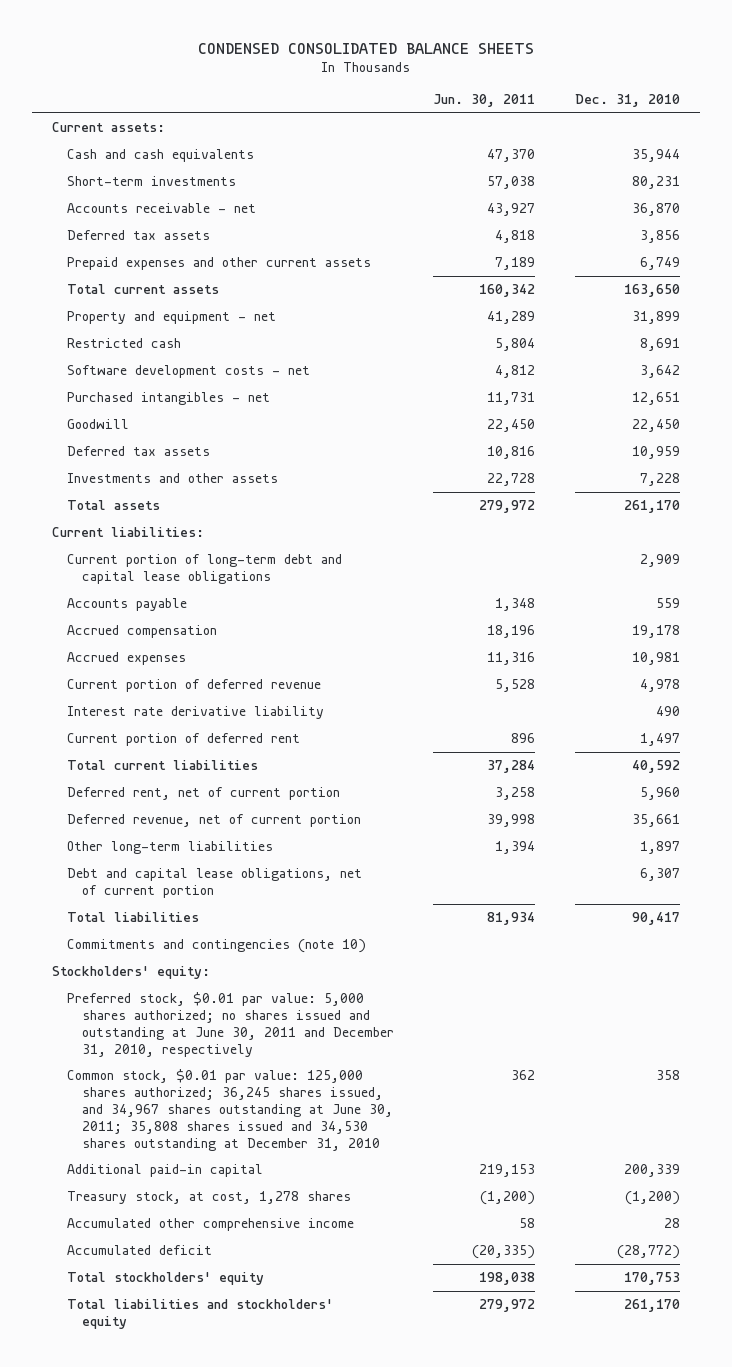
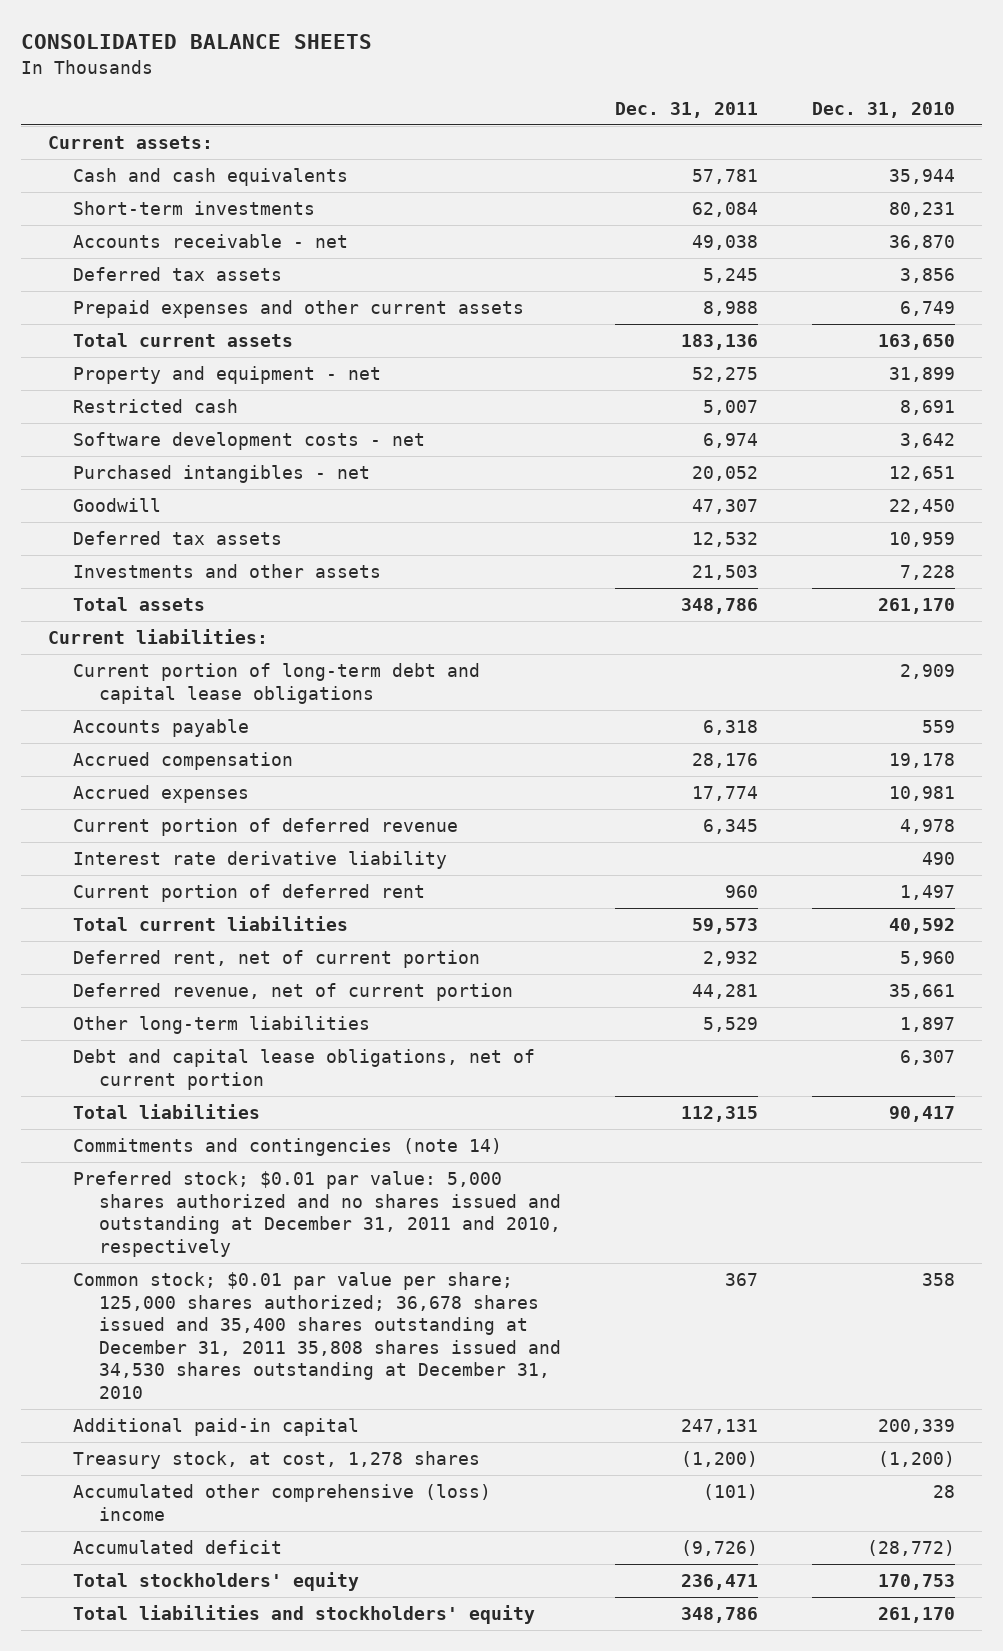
[197,42,534,54] CONDENSED CONSOLIDATED BALANCE SHEETS -> [21,34,373,50] CONSOLIDATED BALANCE SHEETS
[433,94,536,108] Jun. 30, 2011 -> none
none -> [614,101,758,118] Dec. 31, 2011
[52,966,211,980] Stockholders' equity: -> none
[67,939,367,954] Commitments and contingencies (note 10) -> [73,1138,503,1157] Commitments and contingencies (note 14)
[67,992,394,1057] Preferred stock, $0.01 par value: 5,000 shares authorized; no shares issued and outstanding at June 30, 2011 and December 31, 2010, respectively -> [73,1171,561,1257] Preferred stock; $0.01 par value: 5,000 shares authorized and no shares issued and outstanding at December 31, 2011 and 2010, respectively
[67,1069,393,1151] Common stock, $0.01 par value: 125,000 shares authorized; 36,245 shares issued, and 34,967 shares outstanding at June 30, 2011; 35,808 shares issued and 34,530 shares outstanding at December 31, 2010 -> [73,1272,561,1399] Common stock; $0.01 par value per share; 125,000 shares authorized; 36,678 shares issued and 35,400 shares outstanding at December 31, 2011 35,808 shares issued and 34,530 shares outstanding at December 31, 2010
[67,1218,355,1232] Accumulated other comprehensive income -> [73,1484,492,1521] Accumulated other comprehensive (loss) income

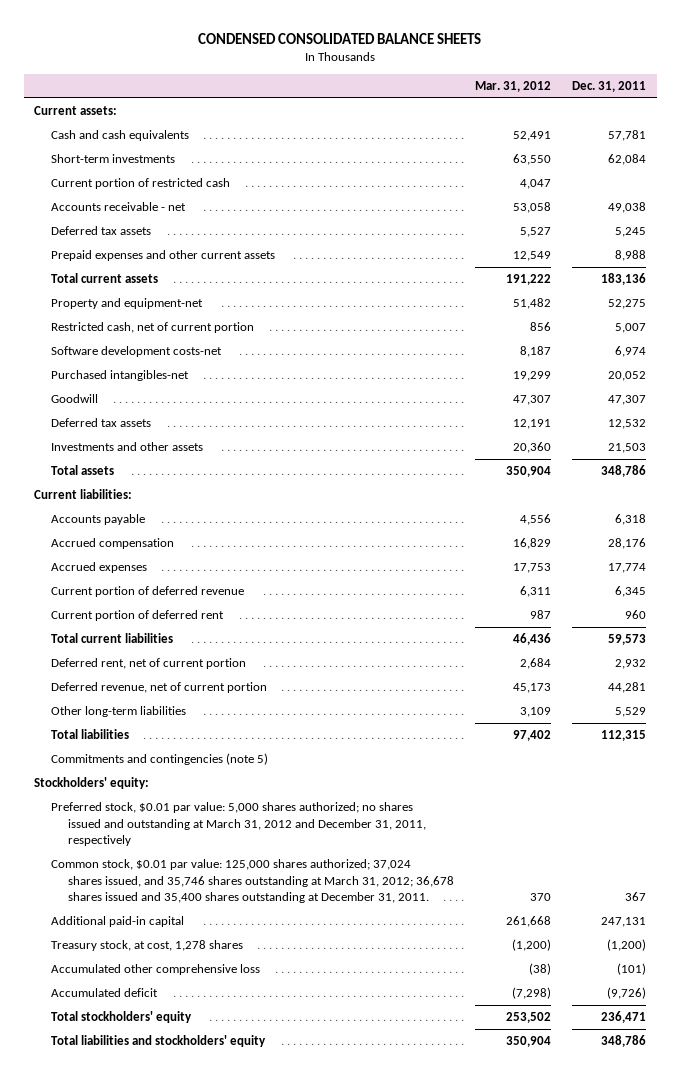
[21,34,373,50] CONSOLIDATED BALANCE SHEETS -> [198,32,482,44] CONDENSED CONSOLIDATED BALANCE SHEETS
[811,101,955,118] Dec. 31, 2010 -> none
none -> [475,81,552,93] Mar. 31, 2012
none -> [50,178,230,190] Current portion of restricted cash
[73,366,382,385] Property and equipment - net -> [50,298,203,310] Property and equipment-net
[73,399,239,414] Restricted cash -> [50,322,254,334] Restricted cash, net of current portion
[73,432,426,451] Software development costs - net -> [50,346,222,358] Software development costs-net
[73,465,371,484] Purchased intangibles - net -> [50,370,189,382] Purchased intangibles-net
[73,663,481,704] Current portion of long-term debt and capital lease obligations -> none
[73,851,448,870] Interest rate derivative liability -> none
[73,1049,536,1090] Debt and capital lease obligations, net of current portion -> none
[73,1138,503,1157] Commitments and contingencies (note 14) -> [50,753,268,766] Commitments and contingencies (note 5)
none -> [34,777,150,790] Stockholders' equity:
[73,1171,561,1257] Preferred stock; $0.01 par value: 5,000 shares authorized and no shares issued and outstanding at December 31, 2011 and 2010, respectively -> [50,802,426,847] Preferred stock, $0.01 par value: 5,000 shares authorized; no shares issued and outstanding at March 31, 2012 and December 31, 2011, respectively
[73,1272,561,1399] Common stock; $0.01 par value per share; 125,000 shares authorized; 36,678 shares issued and 35,400 shares outstanding at December 31, 2011 35,808 shares issued and 34,530 shares outstanding at December 31, 2010 -> [50,859,454,904] Common stock, $0.01 par value: 125,000 shares authorized; 37,024 shares issued, and 35,746 shares outstanding at March 31, 2012; 36,678 shares issued and 35,400 shares outstanding at December 31, 2011.
[73,1484,492,1521] Accumulated other comprehensive (loss) income -> [50,964,260,976] Accumulated other comprehensive loss

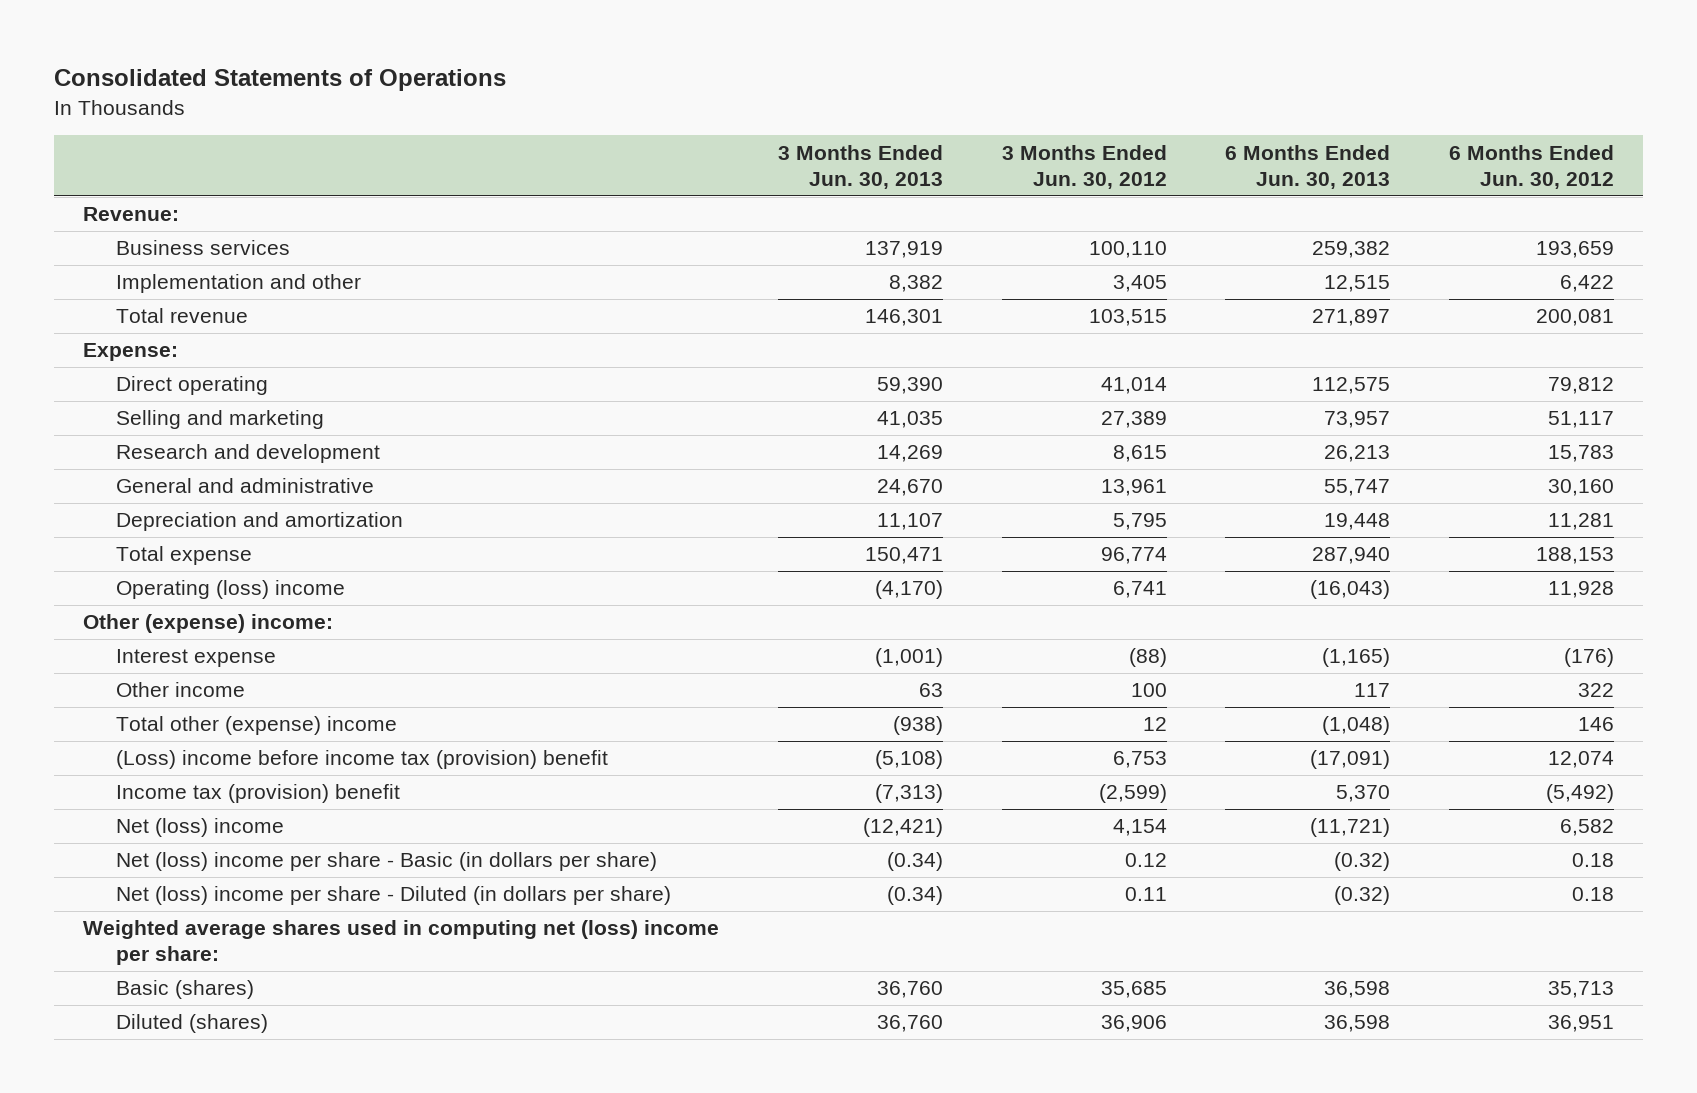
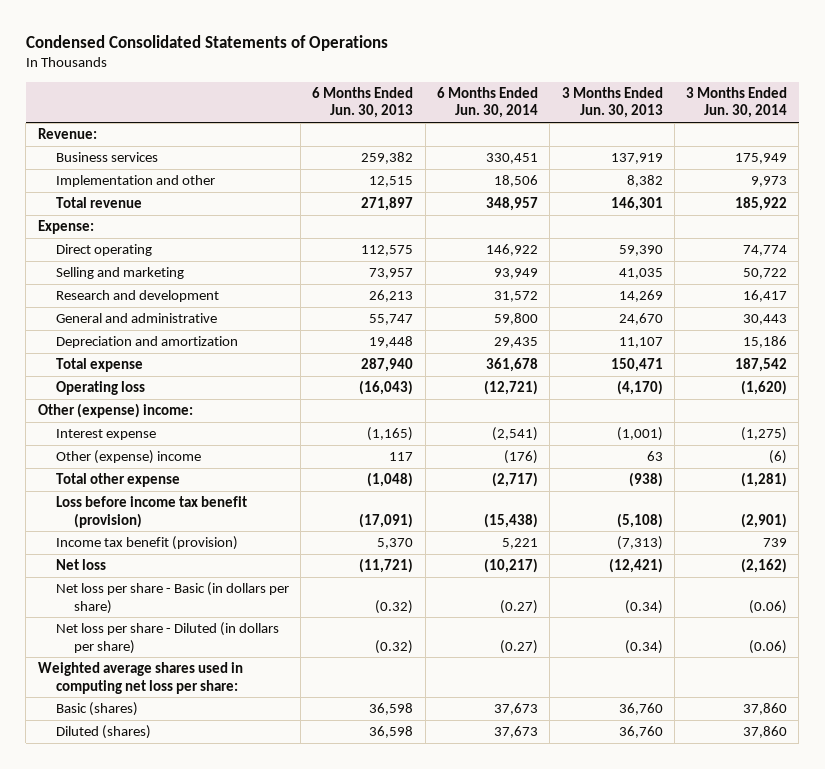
[54,69,507,92] Consolidated Statements of Operations -> [25,35,388,52] Condensed Consolidated Statements of Operations
[1001,144,1167,189] 3 Months Ended Jun. 30, 2012 -> none
[1448,144,1614,189] 6 Months Ended Jun. 30, 2012 -> none
none -> [436,86,538,119] 6 Months Ended Jun. 30, 2014
none -> [686,86,788,119] 3 Months Ended Jun. 30, 2014
[115,580,345,600] Operating (loss) income -> [55,381,145,396] Operating loss
[115,682,245,698] Other income -> [55,450,201,465] Other (expense) income
[115,716,397,736] Total other (expense) income -> [55,473,180,488] Total other expense
[115,750,608,770] (Loss) income before income tax (provision) benefit -> [55,496,247,528] Loss before income tax benefit (provision)
[115,784,400,804] Income tax (provision) benefit -> [55,536,238,551] Income tax benefit (provision)
[115,818,284,838] Net (loss) income -> [55,559,106,571] Net loss
[115,852,657,872] Net (loss) income per share - Basic (in dollars per share) -> [55,582,289,614] Net loss per share - Basic (in dollars per share)
[115,886,671,906] Net (loss) income per share - Diluted (in dollars per share) -> [55,622,279,654] Net loss per share - Diluted (in dollars per share)
[83,920,720,966] Weighted average shares used in computing net (loss) income per share: -> [37,662,243,694] Weighted average shares used in computing net loss per share:

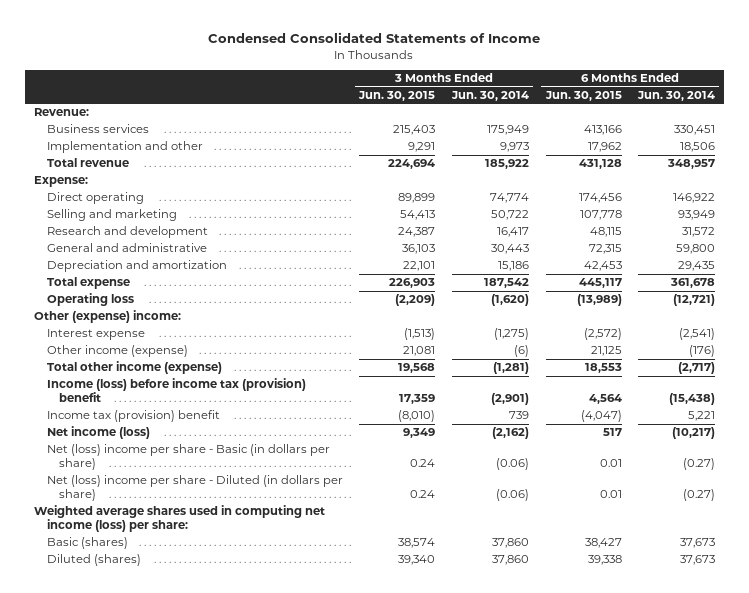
[25,35,388,52] Condensed Consolidated Statements of Operations -> [208,32,541,44] Condensed Consolidated Statements of Income
[312,86,414,119] 6 Months Ended Jun. 30, 2013 -> none
[561,86,663,119] 3 Months Ended Jun. 30, 2013 -> none
none -> [358,91,436,102] Jun. 30, 2015
none -> [544,91,622,102] Jun. 30, 2015
[55,450,201,465] Other (expense) income -> [46,345,188,358] Other income (expense)
[55,473,180,488] Total other expense -> [46,361,222,375] Total other income (expense)
[55,496,247,528] Loss before income tax benefit (provision) -> [46,378,306,403] Income (loss) before income tax (provision) benefit
[55,536,238,551] Income tax benefit (provision) -> [46,410,220,423] Income tax (provision) benefit
[55,559,106,571] Net loss -> [46,426,150,440] Net income (loss)
[55,582,289,614] Net loss per share - Basic (in dollars per share) -> [46,444,330,471] Net (loss) income per share - Basic (in dollars per share)
[55,622,279,654] Net loss per share - Diluted (in dollars per share) -> [46,475,343,502] Net (loss) income per share - Diluted (in dollars per share)
[37,662,243,694] Weighted average shares used in computing net loss per share: -> [33,505,325,533] Weighted average shares used in computing net income (loss) per share:

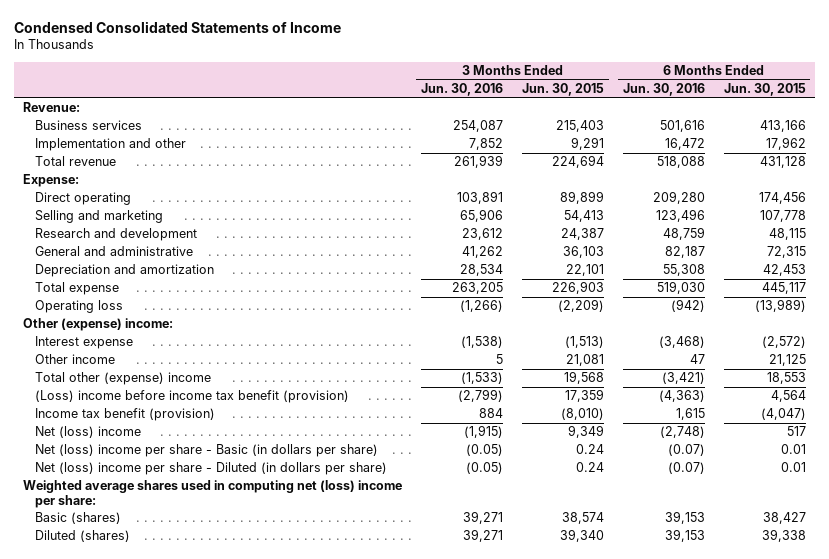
[450,91,529,102] Jun. 30, 2014 -> none
[637,91,716,102] Jun. 30, 2014 -> none
none -> [421,83,504,97] Jun. 30, 2016
none -> [622,83,705,97] Jun. 30, 2016
[46,345,188,358] Other income (expense) -> [35,354,116,365] Other income
[46,361,222,375] Total other income (expense) -> [35,372,212,386] Total other (expense) income
[46,378,306,403] Income (loss) before income tax (provision) benefit -> [35,390,350,404] (Loss) income before income tax benefit (provision)
[46,410,220,423] Income tax (provision) benefit -> [35,408,216,422] Income tax benefit (provision)
[46,426,150,440] Net income (loss) -> [35,426,142,439] Net (loss) income
[33,505,325,533] Weighted average shares used in computing net income (loss) per share: -> [23,480,403,508] Weighted average shares used in computing net (loss) income per share:

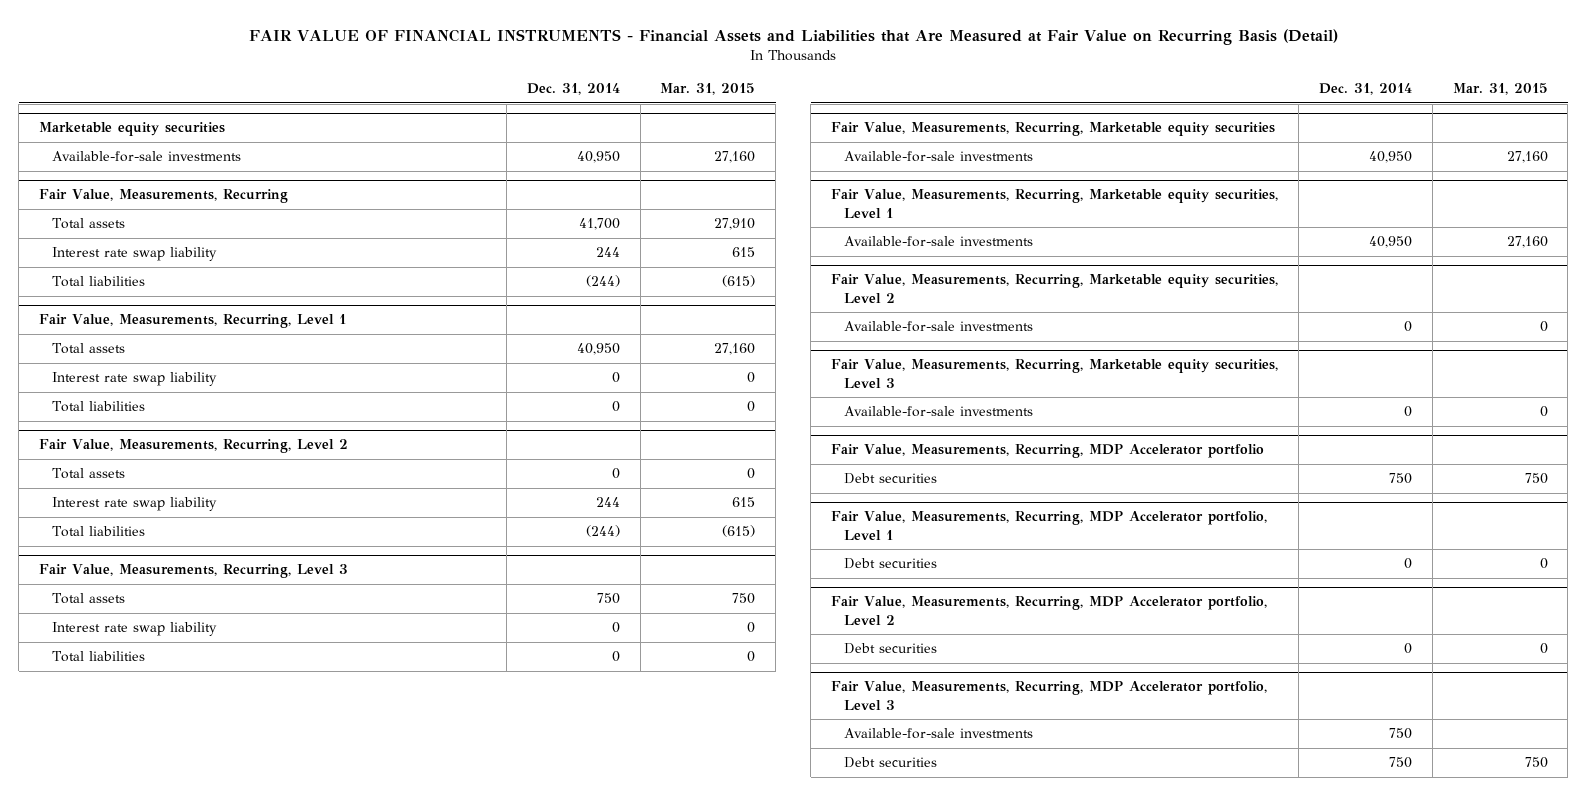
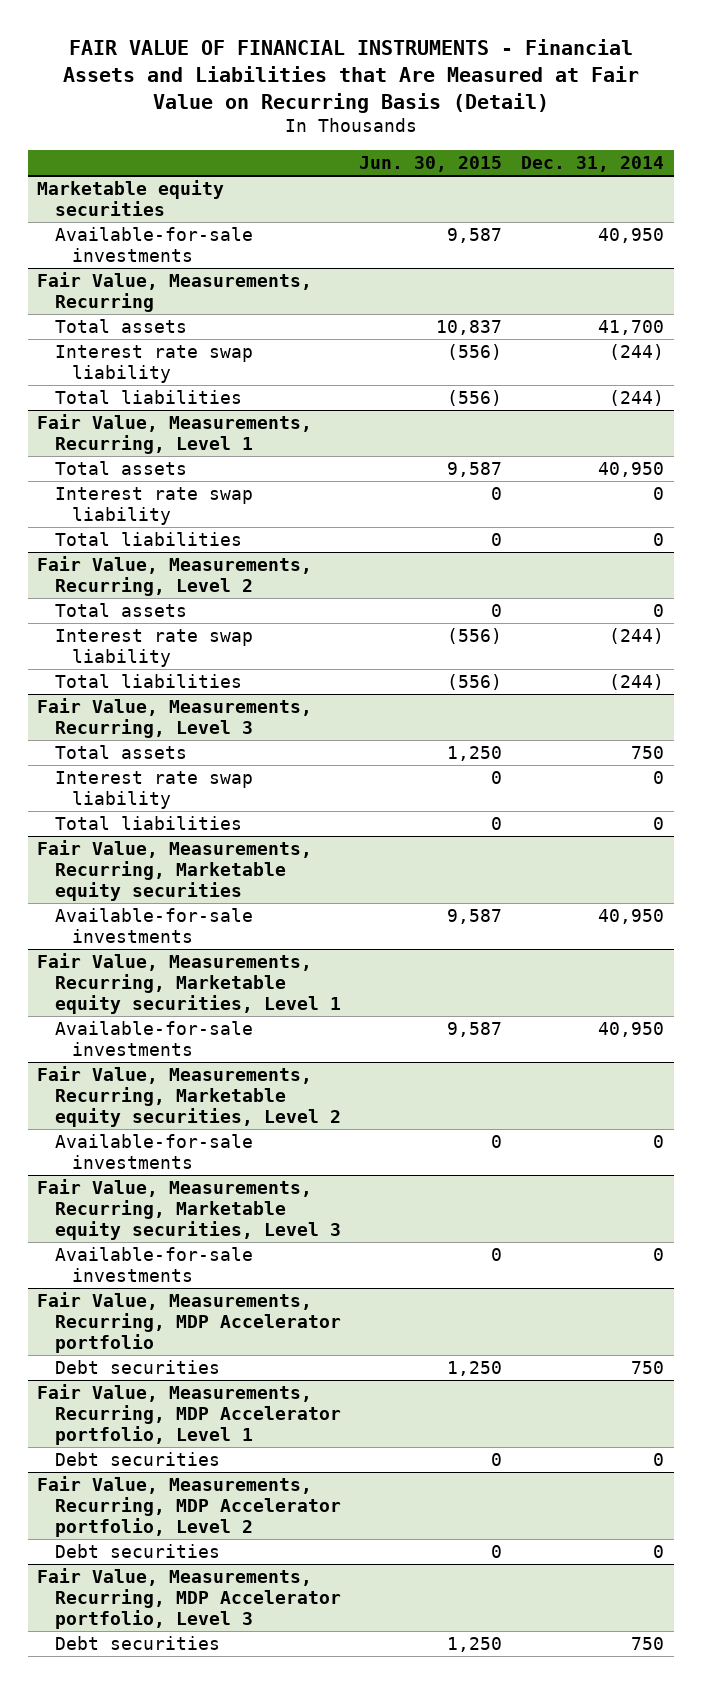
[660,83,756,96] Mar. 31, 2015 -> none
none -> [359,155,503,172] Jun. 30, 2015
[595,247,620,258] 244 -> [609,344,665,361] (244)
[595,497,620,508] 244 -> [609,628,665,645] (244)
[843,728,1033,740] Available-for-sale investments -> none

